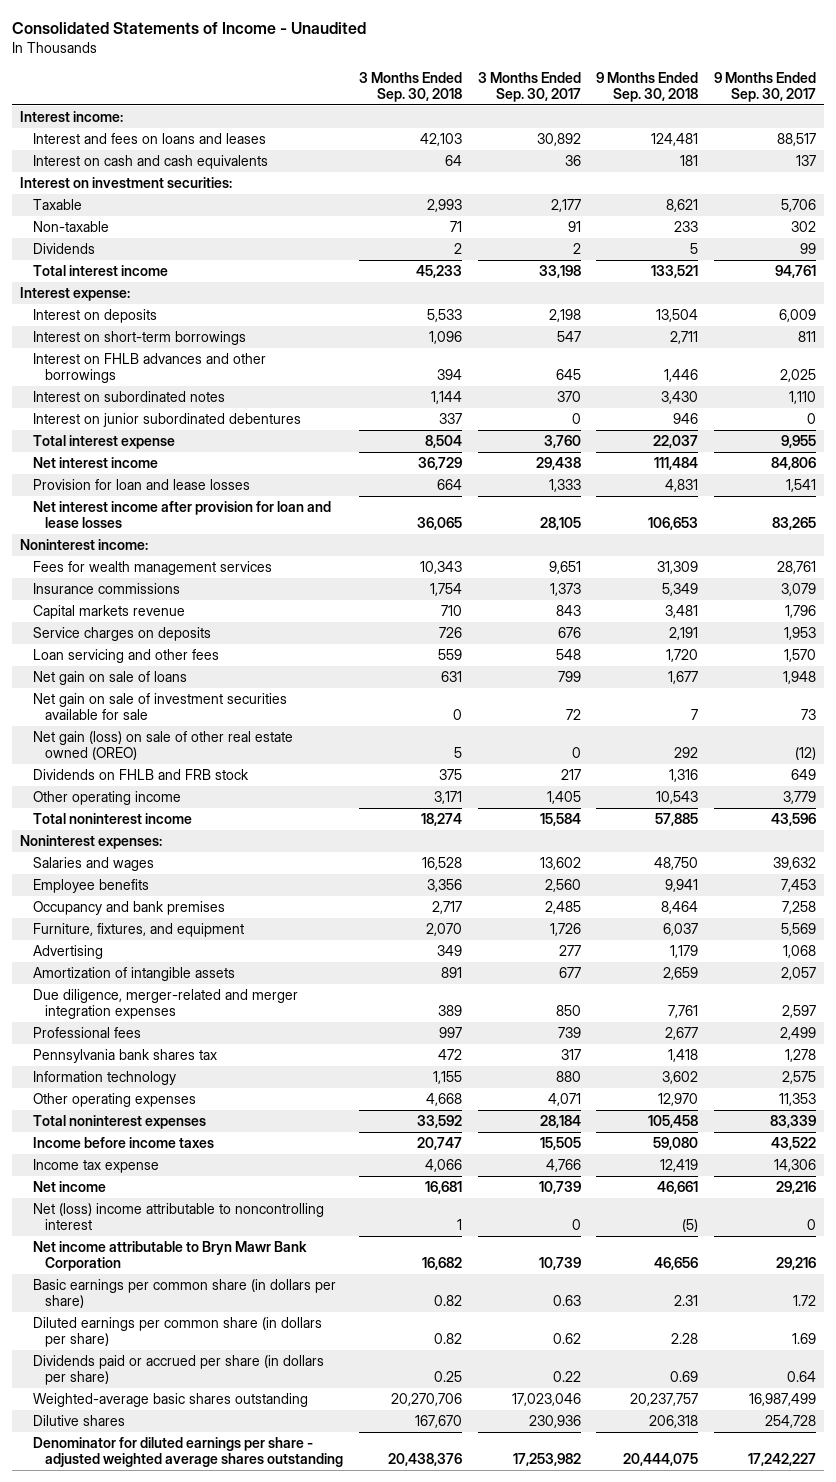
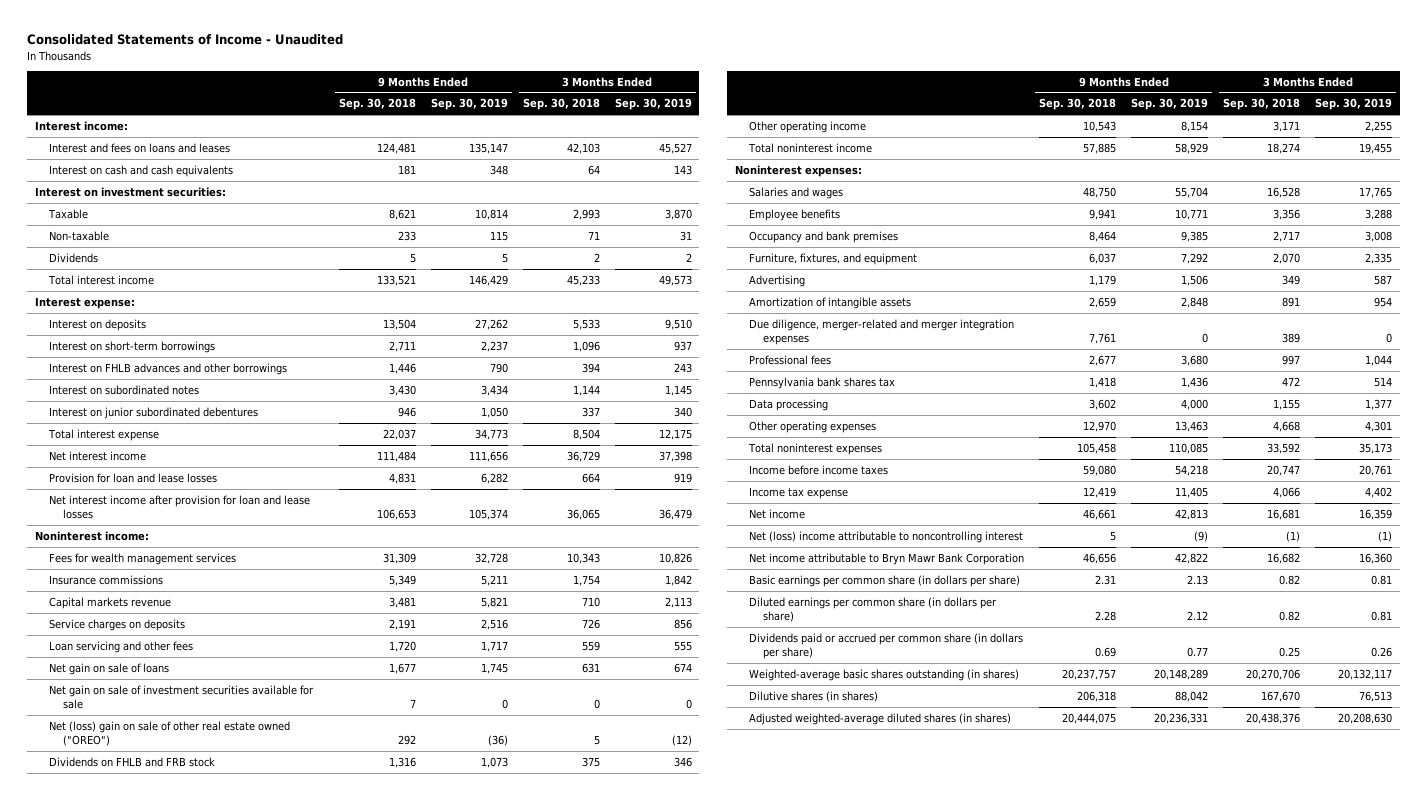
[477,71,581,102] 3 Months Ended Sep. 30, 2017 -> none
[714,71,817,102] 9 Months Ended Sep. 30, 2017 -> none
none -> [430,98,508,111] Sep. 30, 2019
none -> [614,98,692,111] Sep. 30, 2019
[32,731,293,761] Net gain (loss) on sale of other real estate owned (OREO) -> [48,720,290,747] Net (loss) gain on sale of other real estate owned ("OREO")
[32,1071,176,1086] Information technology -> [749,398,829,411] Data processing
[456,1219,462,1231] 1 -> [1286,530,1301,542] (1)
[682,1219,699,1233] (5) -> [1110,530,1117,541] 5
[32,1355,324,1386] Dividends paid or accrued per share (in dollars per share) -> [749,632,1024,660] Dividends paid or accrued per common share (in dollars per share)
[32,1393,308,1408] Weighted-average basic shares outstanding -> [749,668,1020,681] Weighted-average basic shares outstanding (in shares)
[32,1415,125,1427] Dilutive shares -> [749,690,879,702] Dilutive shares (in shares)
[32,1437,343,1468] Denominator for diluted earnings per share - adjusted weighted average shares outstanding -> [749,712,1012,725] Adjusted weighted-average diluted shares (in shares)

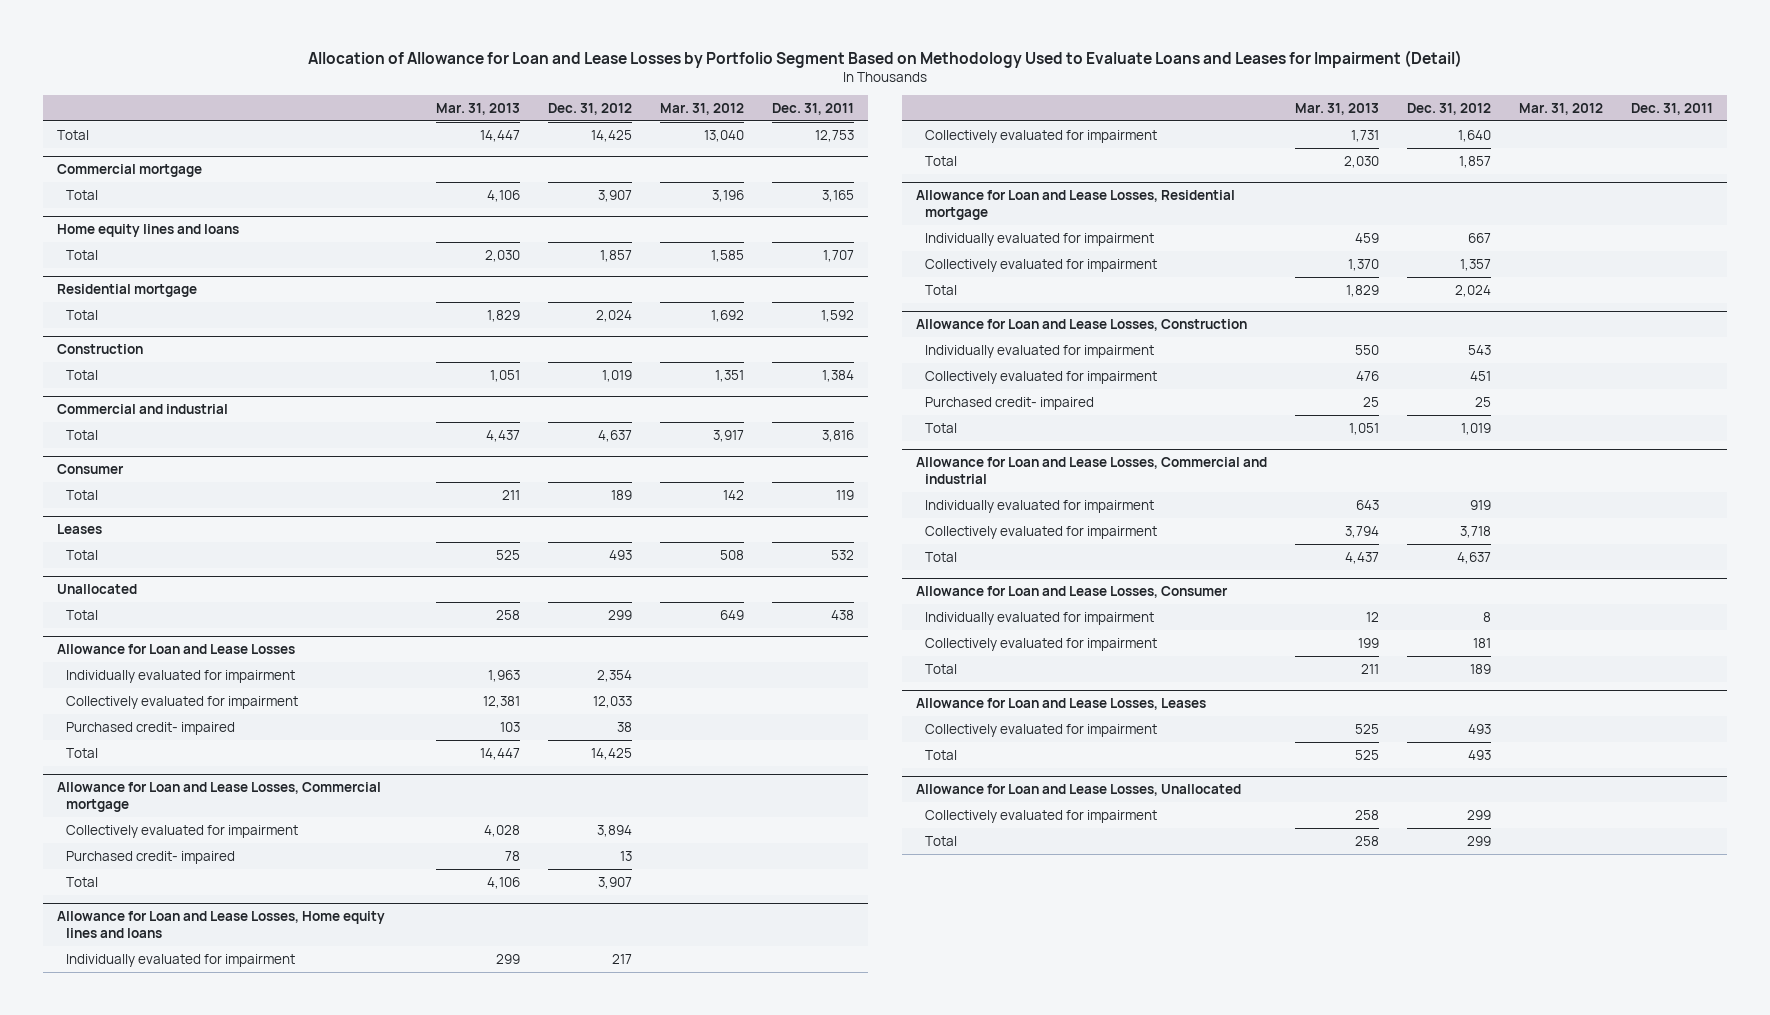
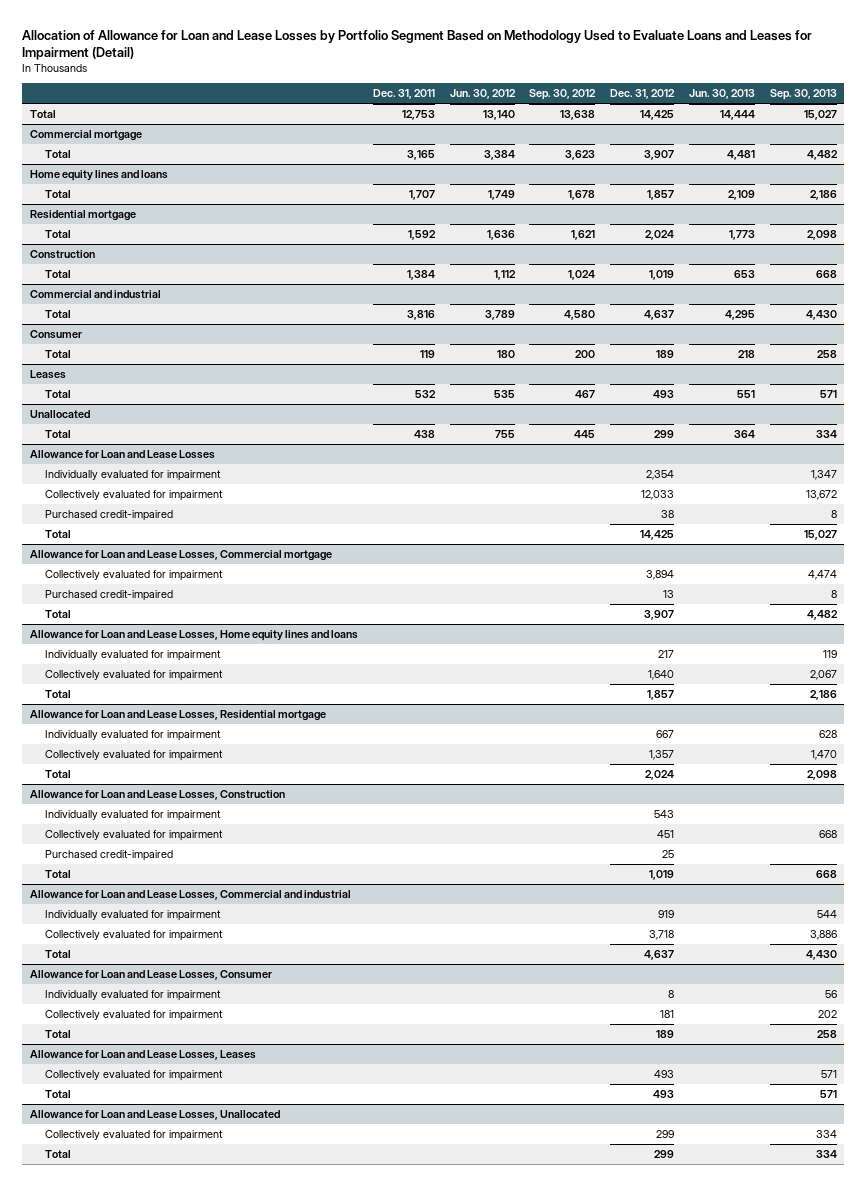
[435,102,520,115] Mar. 31, 2013 -> none
[659,102,744,115] Mar. 31, 2012 -> none
none -> [449,89,516,100] Jun. 30, 2012
none -> [529,89,597,101] Sep. 30, 2012
none -> [689,89,756,100] Jun. 30, 2013
none -> [769,89,837,101] Sep. 30, 2013
[66,721,236,735] Purchased credit- impaired -> [45,510,174,522] Purchased credit-impaired
[66,850,236,864] Purchased credit- impaired -> [45,590,174,602] Purchased credit-impaired
[925,396,1095,410] Purchased credit- impaired -> [45,850,174,862] Purchased credit-impaired

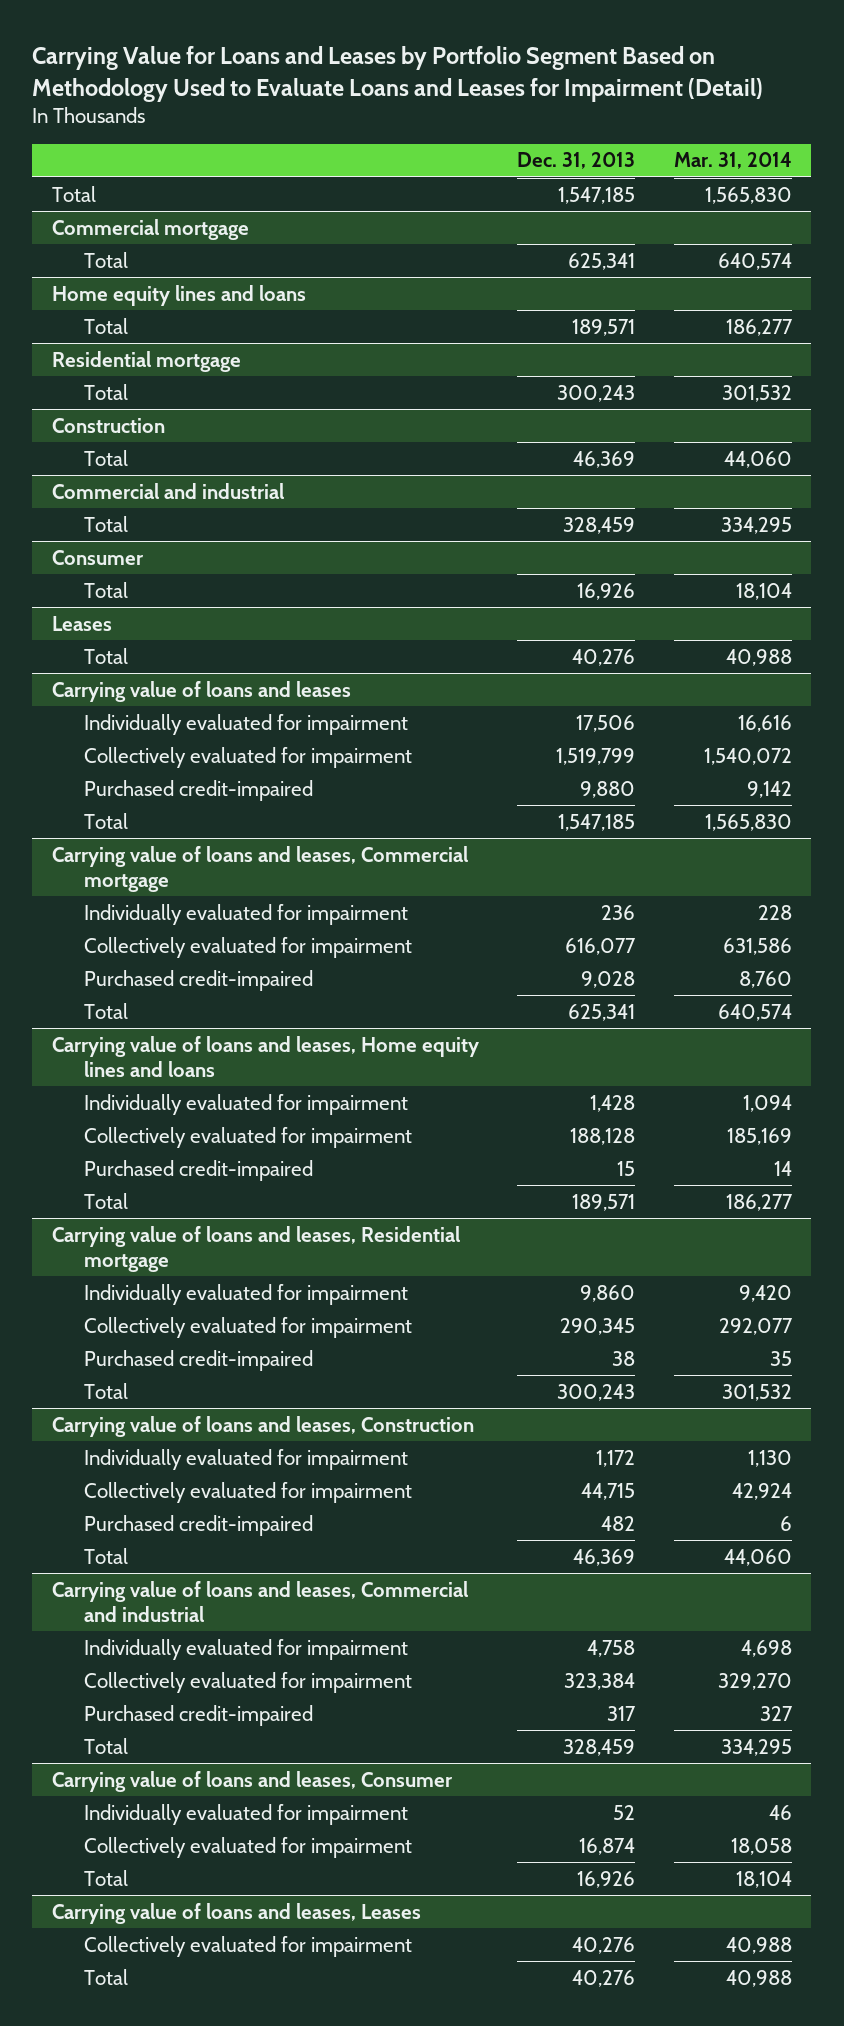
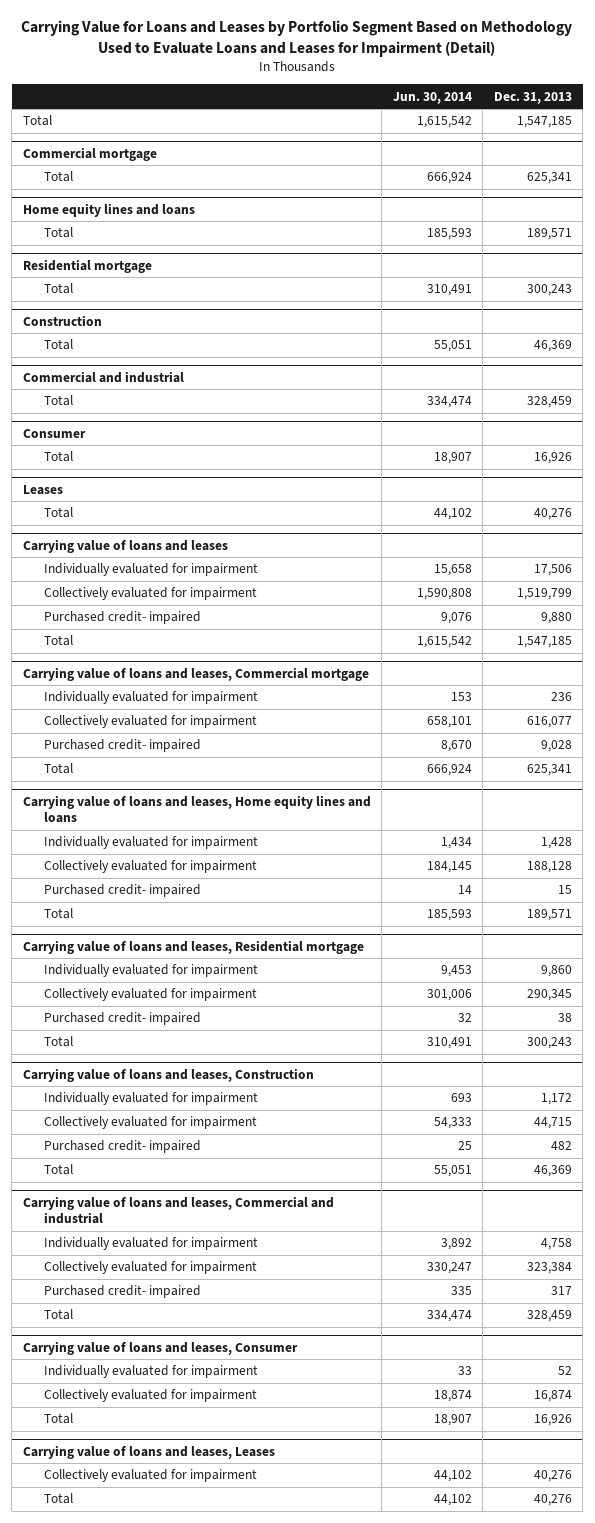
[674,152,793,170] Mar. 31, 2014 -> none
none -> [392,91,472,104] Jun. 30, 2014
[83,779,313,801] Purchased credit-impaired -> [43,611,201,625] Purchased credit- impaired
[83,969,313,991] Purchased credit-impaired -> [43,739,201,753] Purchased credit- impaired
[83,1159,313,1181] Purchased credit-impaired -> [43,884,201,898] Purchased credit- impaired
[83,1349,313,1371] Purchased credit-impaired -> [43,1012,201,1026] Purchased credit- impaired
[83,1514,313,1536] Purchased credit-impaired -> [43,1140,201,1154] Purchased credit- impaired
[83,1704,313,1726] Purchased credit-impaired -> [43,1285,201,1299] Purchased credit- impaired

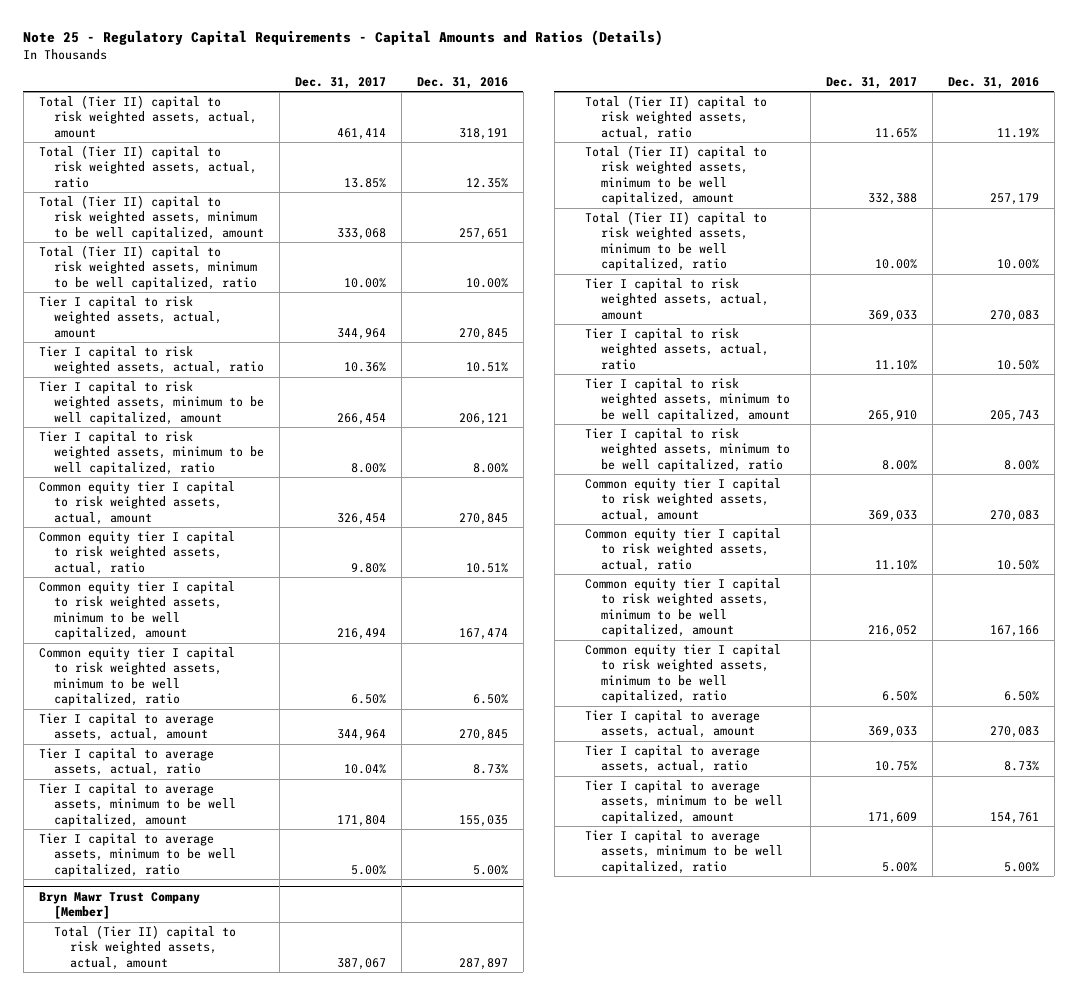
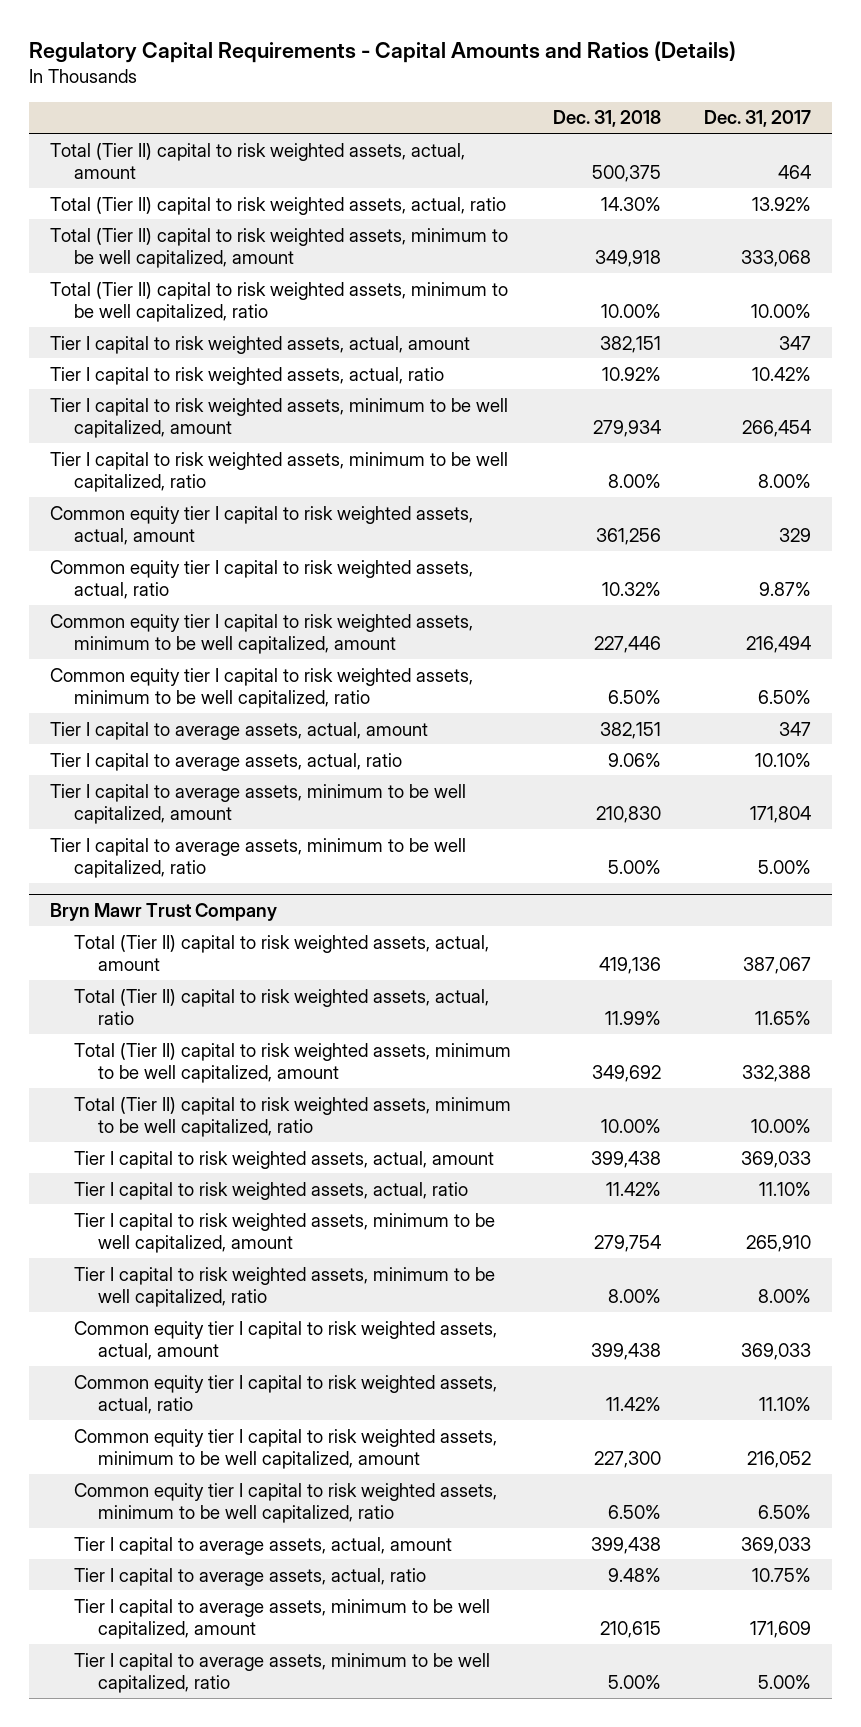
[23,30,664,47] Note 25 - Regulatory Capital Requirements - Capital Amounts and Ratios (Details) -> [28,40,736,63] Regulatory Capital Requirements - Capital Amounts and Ratios (Details)
[416,76,508,89] Dec. 31, 2016 -> none
none -> [553,110,662,128] Dec. 31, 2018
[337,127,387,140] 461,414 -> [777,165,811,180] 464
[344,177,387,188] 13.85% -> [751,196,811,211] 13.92%
[337,327,387,340] 344,964 -> [778,335,811,350] 347
[344,362,387,373] 10.36% -> [751,366,811,381] 10.42%
[337,512,387,525] 326,454 -> [778,528,811,543] 329
[351,562,387,573] 9.80% -> [758,582,811,597] 9.87%
[337,729,387,742] 344,964 -> [778,721,811,736] 347
[344,764,387,775] 10.04% -> [754,752,811,767] 10.10%
[38,891,200,920] Bryn Mawr Trust Company [Member] -> [50,902,278,921] Bryn Mawr Trust Company

